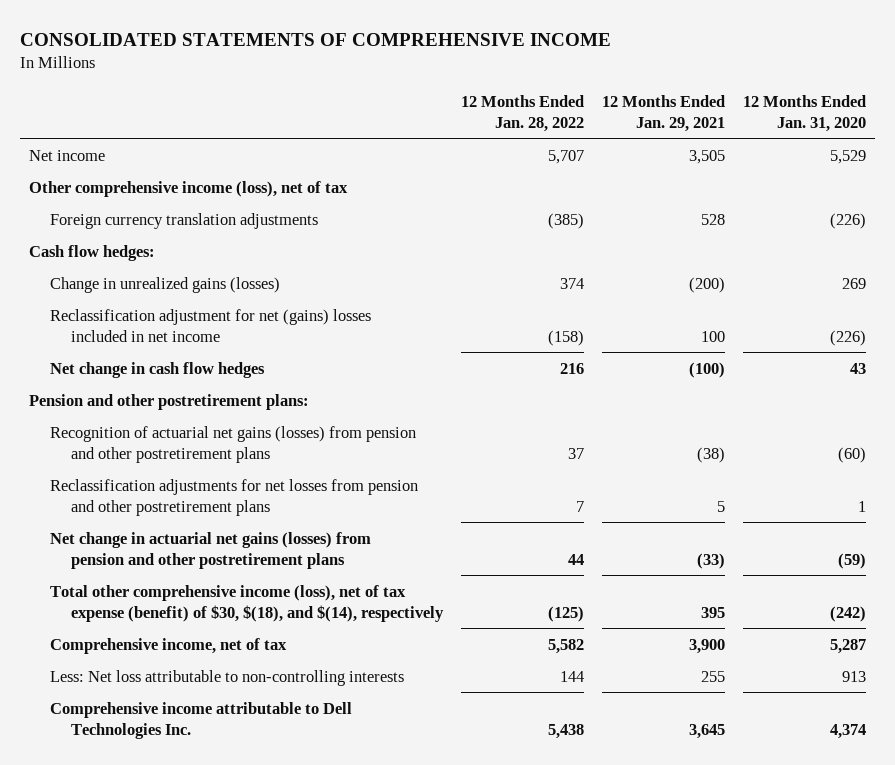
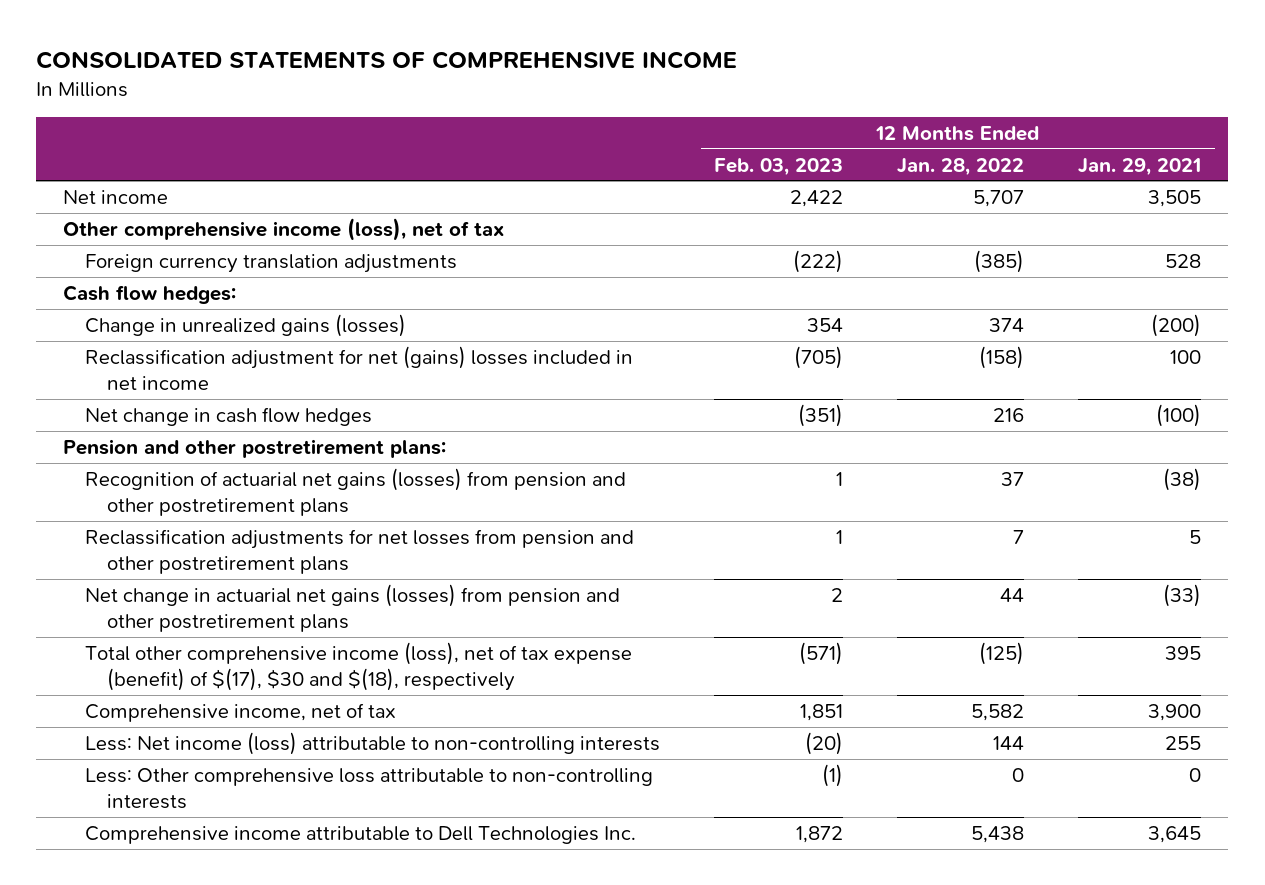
[742,94,866,132] 12 Months Ended Jan. 31, 2020 -> none
none -> [714,157,844,176] Feb. 03, 2023
[49,584,445,622] Total other comprehensive income (loss), net of tax expense (benefit) of $30, $(18), and $(14), respectively -> [85,641,633,692] Total other comprehensive income (loss), net of tax expense (benefit) of $(17), $30 and $(18), respectively
[49,669,404,686] Less: Net loss attributable to non-controlling interests -> [85,731,661,755] Less: Net income (loss) attributable to non-controlling interests
none -> [85,767,654,810] Less: Other comprehensive loss attributable to non-controlling interests

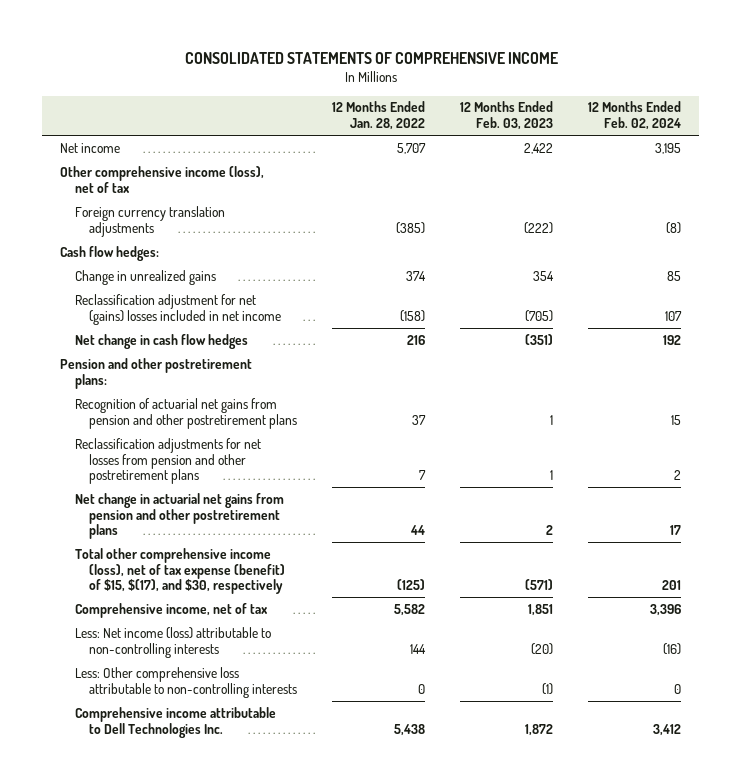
[1078,157,1202,176] Jan. 29, 2021 -> none
none -> [588,101,682,131] 12 Months Ended Feb. 02, 2024
[85,313,407,337] Change in unrealized gains (losses) -> [74,269,216,285] Change in unrealized gains
[85,467,627,517] Recognition of actuarial net gains (losses) from pension and other postretirement plans -> [74,397,298,429] Recognition of actuarial net gains from pension and other postretirement plans
[85,583,621,633] Net change in actuarial net gains (losses) from pension and other postretirement plans -> [74,492,284,540] Net change in actuarial net gains from pension and other postretirement plans
[85,641,633,692] Total other comprehensive income (loss), net of tax expense (benefit) of $(17), $30 and $(18), respectively -> [74,547,286,595] Total other comprehensive income (loss), net of tax expense (benefit) of $15, $(17), and $30, respectively

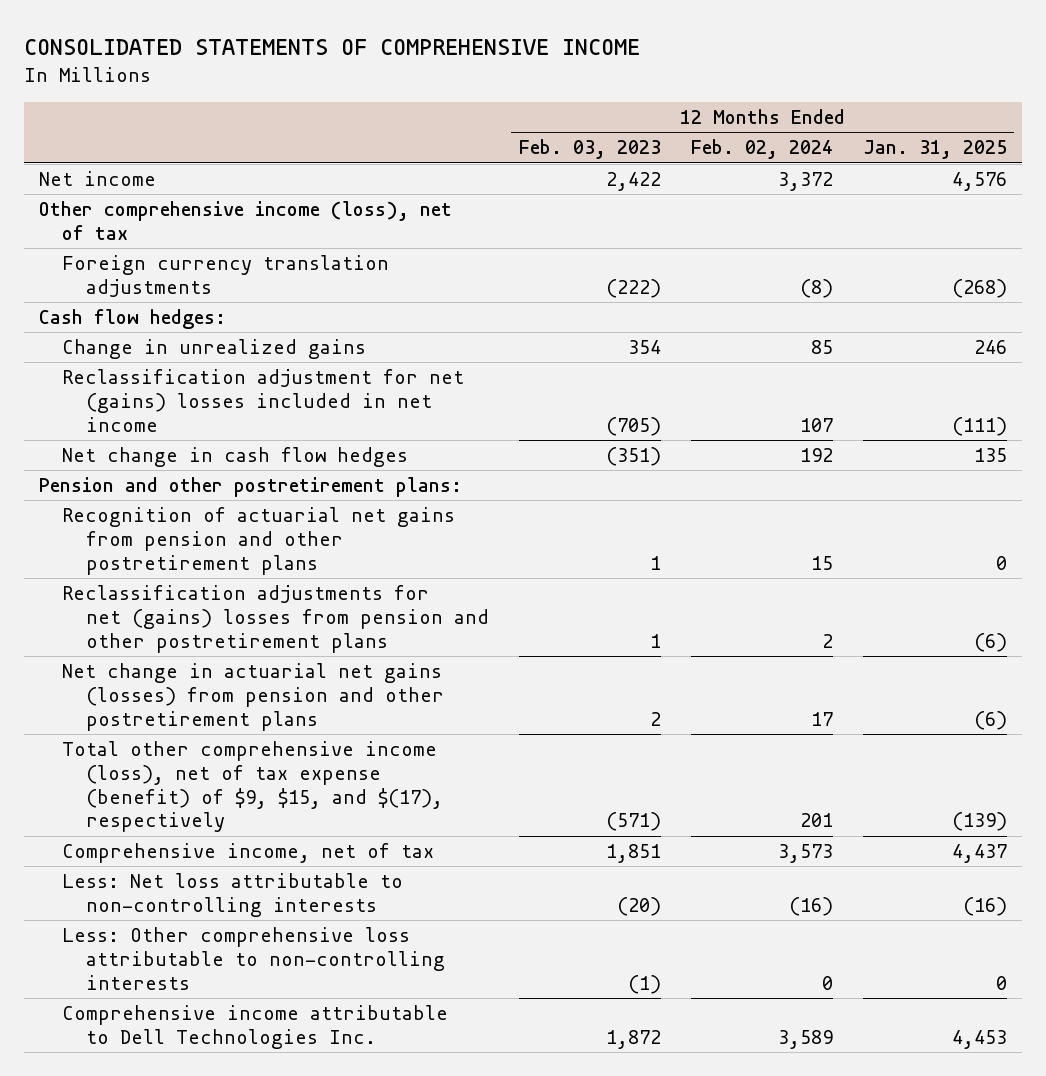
[332,101,426,131] 12 Months Ended Jan. 28, 2022 -> none
none -> [862,140,1007,160] Jan. 31, 2025
[655,142,682,154] 3,195 -> [777,172,833,192] 3,372
[74,437,261,485] Reclassification adjustments for net losses from pension and other postretirement plans -> [62,585,489,653] Reclassification adjustments for net (gains) losses from pension and other postretirement plans
[74,492,284,540] Net change in actuarial net gains from pension and other postretirement plans -> [62,663,444,731] Net change in actuarial net gains (losses) from pension and other postretirement plans
[74,547,286,595] Total other comprehensive income (loss), net of tax expense (benefit) of $15, $(17), and $30, respectively -> [62,741,443,833] Total other comprehensive income (loss), net of tax expense (benefit) of $9, $15, and $(17), respectively
[650,603,682,616] 3,396 -> [777,844,833,864] 3,573
[74,626,271,658] Less: Net income (loss) attributable to non-controlling interests -> [62,873,404,917] Less: Net loss attributable to non-controlling interests
[653,723,682,736] 3,412 -> [777,1029,833,1049] 3,589

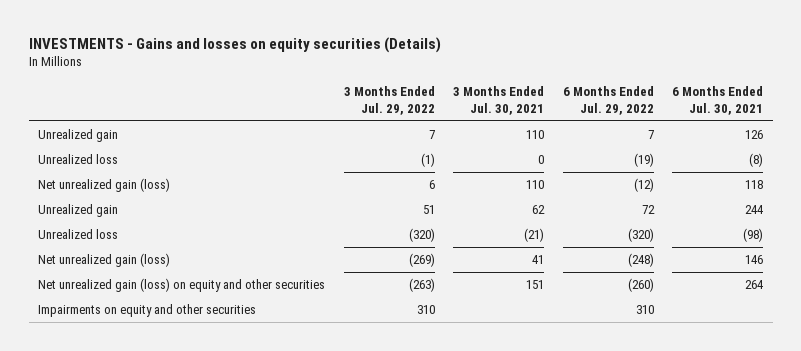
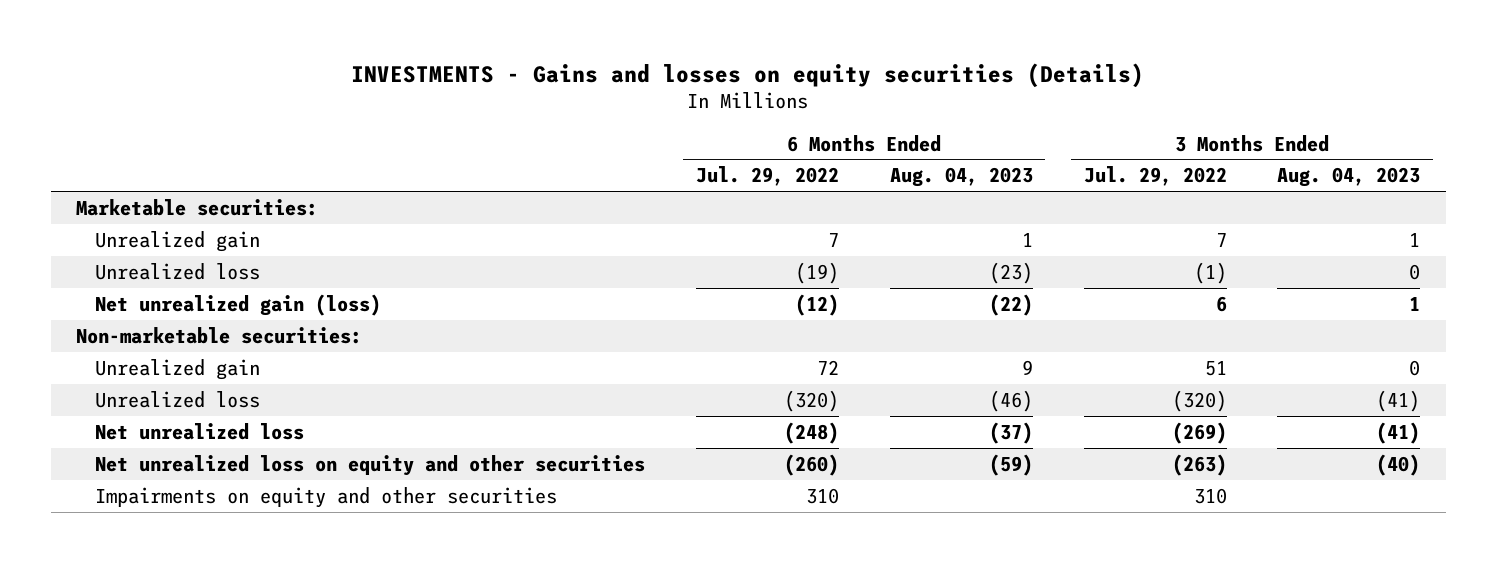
[453,86,545,115] 3 Months Ended Jul. 30, 2021 -> none
[672,86,764,115] 6 Months Ended Jul. 30, 2021 -> none
none -> [889,167,1033,188] Aug. 04, 2023
none -> [1277,167,1421,188] Aug. 04, 2023
none -> [76,198,319,216] Marketable securities:
none -> [76,326,363,344] Non-marketable securities:
[38,253,171,268] Net unrealized gain (loss) -> [95,422,305,440] Net unrealized loss
[38,278,326,293] Net unrealized gain (loss) on equity and other securities -> [95,454,646,476] Net unrealized loss on equity and other securities

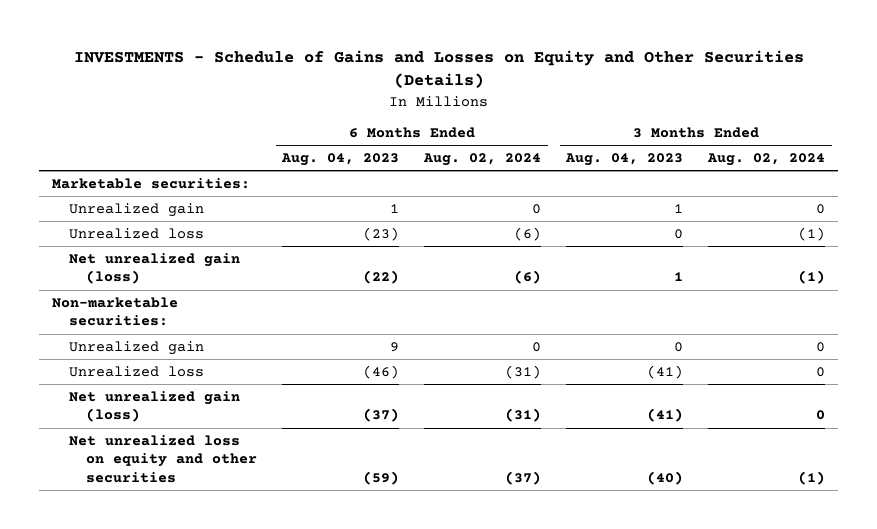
[351,62,1145,88] INVESTMENTS - Gains and losses on equity securities (Details) -> [73,50,804,89] INVESTMENTS - Schedule of Gains and Losses on Equity and Other Securities (Details)
[695,166,839,187] Jul. 29, 2022 -> none
[1083,166,1227,187] Jul. 29, 2022 -> none
none -> [423,153,542,167] Aug. 02, 2024
none -> [707,153,826,167] Aug. 02, 2024
[95,422,305,440] Net unrealized loss -> [69,390,241,423] Net unrealized gain (loss)
[95,486,558,508] Impairments on equity and other securities -> none

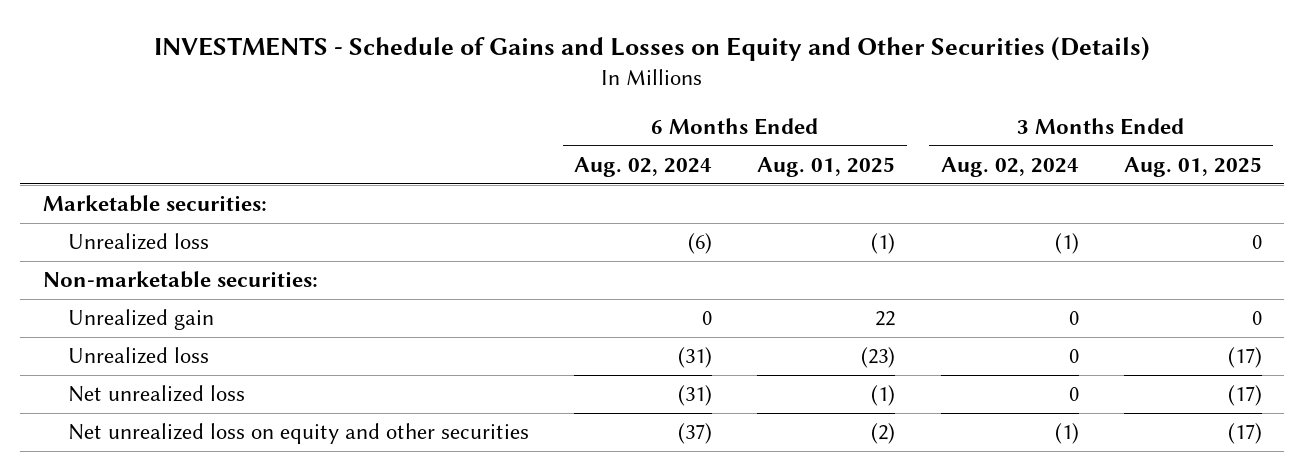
[281,153,400,167] Aug. 04, 2023 -> none
[565,153,684,167] Aug. 04, 2023 -> none
none -> [757,157,896,178] Aug. 01, 2025
none -> [1123,157,1262,178] Aug. 01, 2025
[69,202,205,217] Unrealized gain -> none
[69,252,241,285] Net unrealized gain (loss) -> none
[69,390,241,423] Net unrealized gain (loss) -> [68,385,246,403] Net unrealized loss

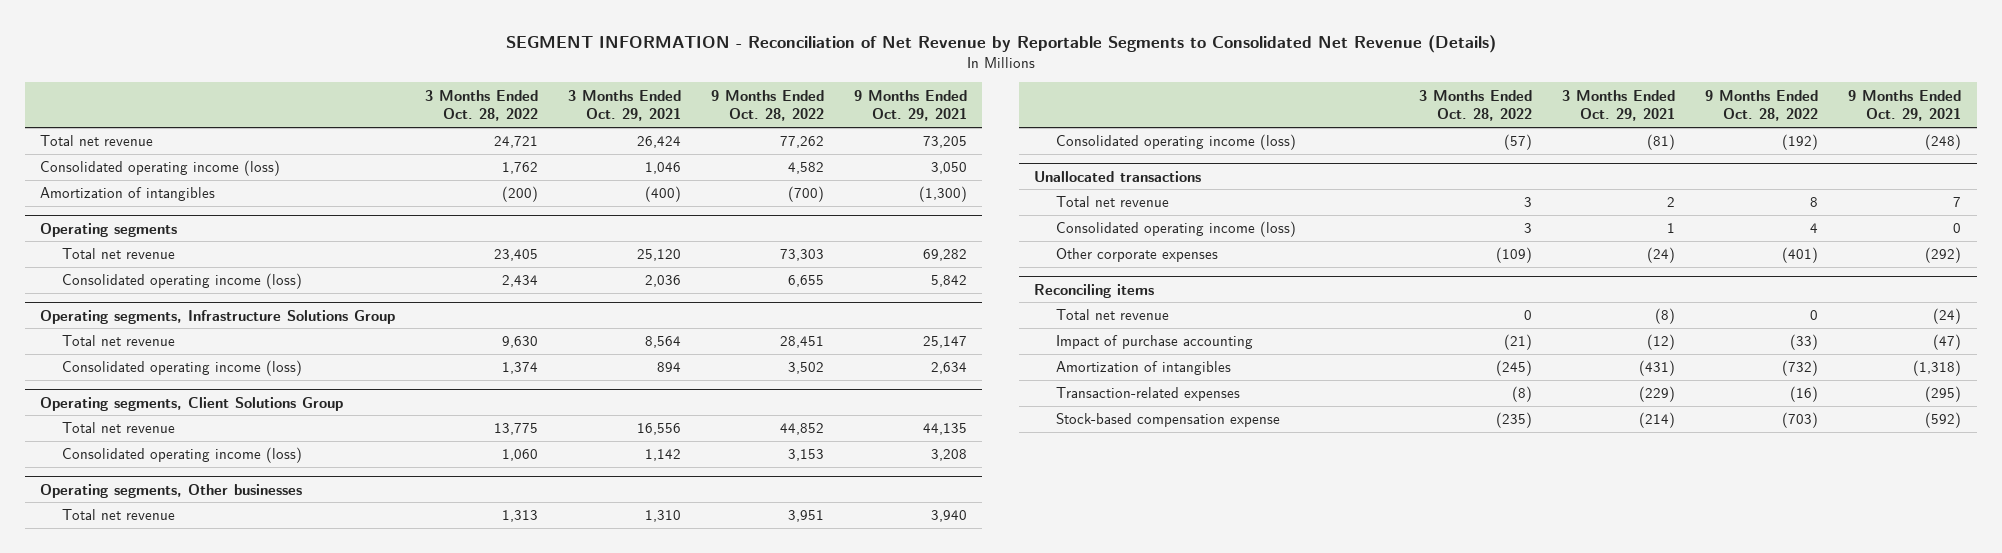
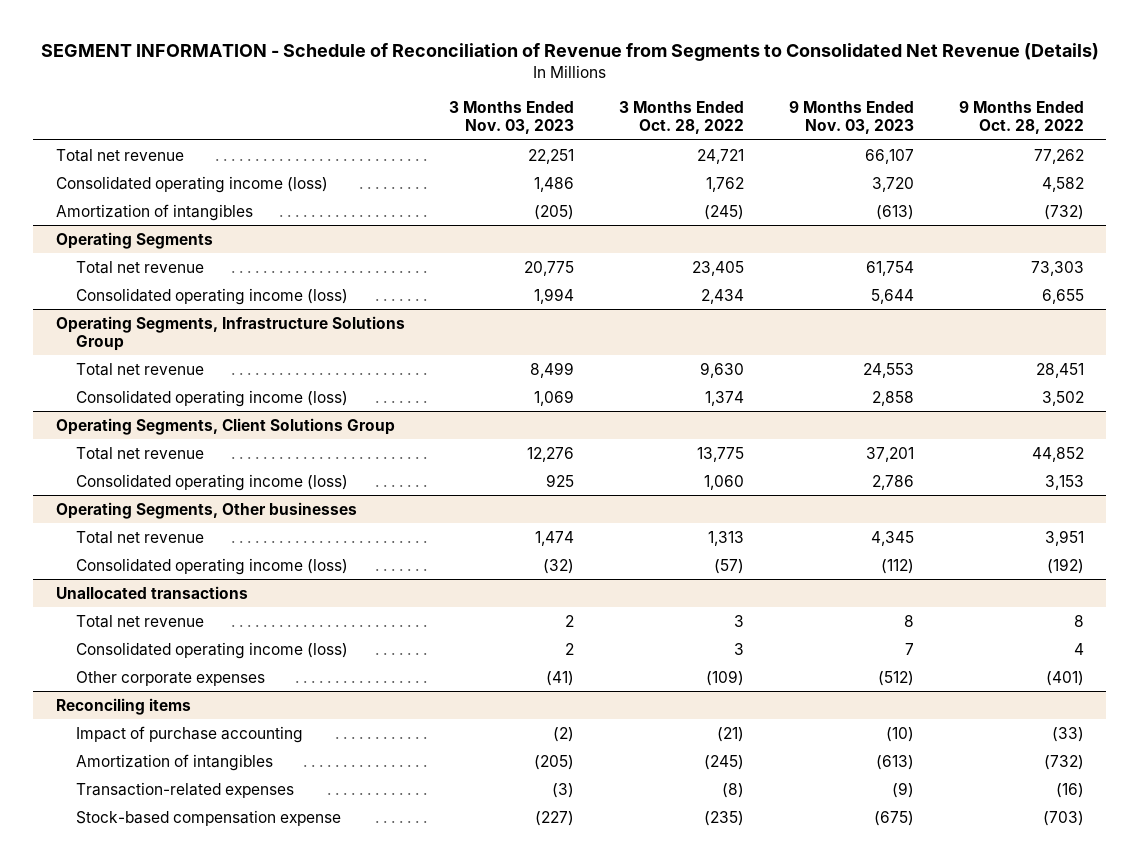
[505,34,1496,53] SEGMENT INFORMATION - Reconciliation of Net Revenue by Reportable Segments to Consolidated Net Revenue (Details) -> [40,43,1099,62] SEGMENT INFORMATION - Schedule of Reconciliation of Revenue from Segments to Consolidated Net Revenue (Details)
[568,89,682,122] 3 Months Ended Oct. 29, 2021 -> none
[854,89,968,122] 9 Months Ended Oct. 29, 2021 -> none
none -> [449,101,575,135] 3 Months Ended Nov. 03, 2023
none -> [788,101,914,135] 9 Months Ended Nov. 03, 2023
[502,186,539,203] (200) -> [704,204,745,220] (245)
[788,186,825,203] (700) -> [1043,204,1084,220] (732)
[40,222,178,237] Operating segments -> [55,231,213,249] Operating Segments
[40,309,396,324] Operating segments, Infrastructure Solutions Group -> [55,315,405,351] Operating Segments, Infrastructure Solutions Group
[40,396,344,411] Operating segments, Client Solutions Group -> [55,417,395,435] Operating Segments, Client Solutions Group
[40,483,303,498] Operating segments, Other businesses -> [55,501,357,519] Operating Segments, Other businesses
[1056,309,1170,321] Total net revenue -> none

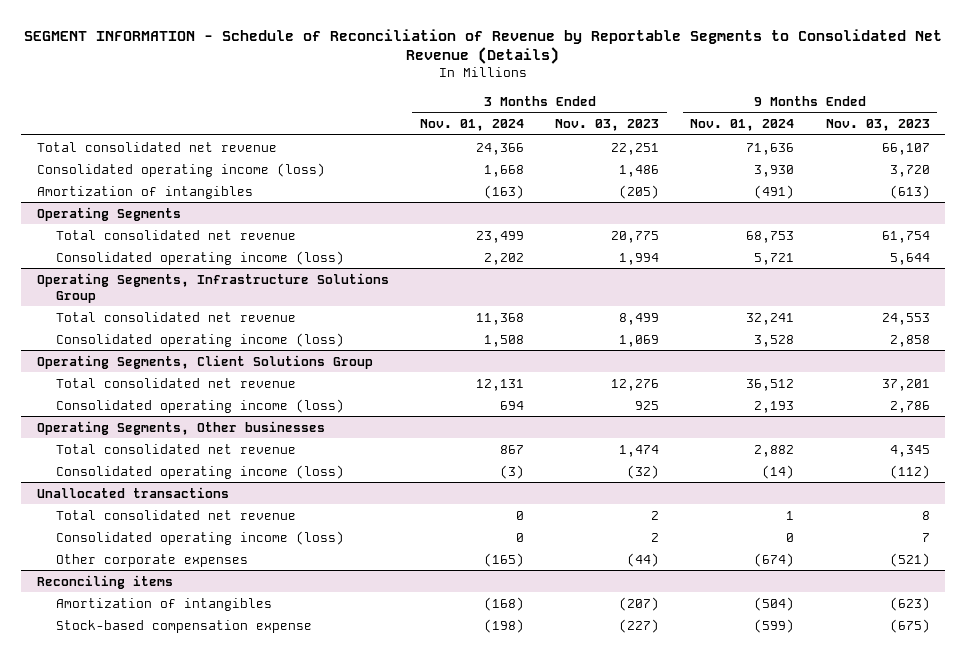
[40,43,1099,62] SEGMENT INFORMATION - Schedule of Reconciliation of Revenue from Segments to Consolidated Net Revenue (Details) -> [24,28,943,65] SEGMENT INFORMATION - Schedule of Reconciliation of Revenue by Reportable Segments to Consolidated Net Revenue (Details)
[619,101,745,135] 3 Months Ended Oct. 28, 2022 -> none
[958,101,1084,135] 9 Months Ended Oct. 28, 2022 -> none
none -> [419,119,524,132] Nov. 01, 2024
none -> [690,119,795,132] Nov. 01, 2024
[55,148,184,162] Total net revenue -> [36,141,277,152] Total consolidated net revenue
[76,260,205,274] Total net revenue -> [56,229,297,240] Total consolidated net revenue
[76,362,205,376] Total net revenue -> [56,311,297,322] Total consolidated net revenue
[76,446,205,460] Total net revenue -> [56,377,297,388] Total consolidated net revenue
[76,530,205,544] Total net revenue -> [56,443,297,454] Total consolidated net revenue
[76,614,205,628] Total net revenue -> [56,509,297,520] Total consolidated net revenue
[546,670,575,686] (41) -> [627,552,660,567] (44)
[877,670,914,686] (512) -> [889,552,930,567] (521)
[76,725,304,743] Impact of purchase accounting -> none
[76,781,295,798] Transaction-related expenses -> none
[534,754,575,770] (205) -> [619,596,660,611] (207)
[875,754,914,770] (613) -> [889,596,930,611] (623)

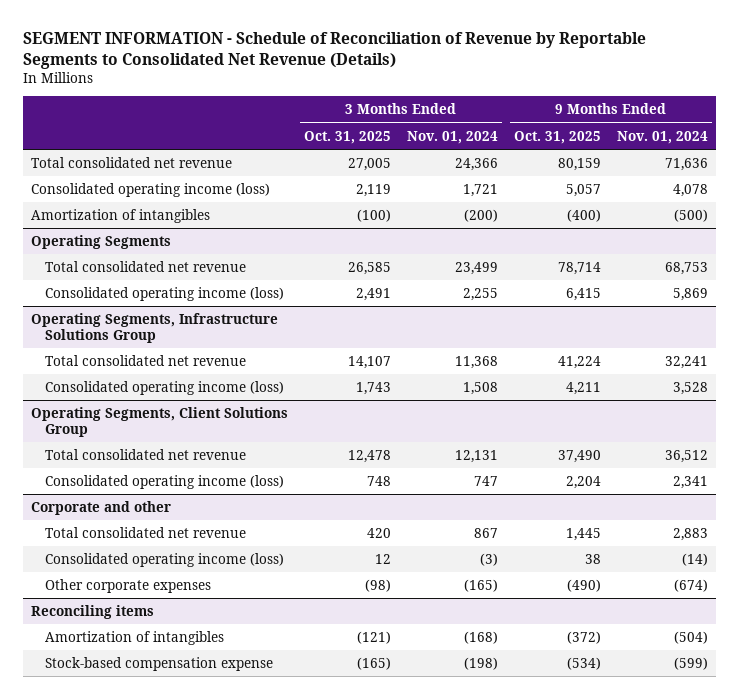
[555,119,660,132] Nov. 03, 2023 -> none
[825,119,930,132] Nov. 03, 2023 -> none
none -> [304,130,392,144] Oct. 31, 2025
none -> [513,130,601,144] Oct. 31, 2025
[483,164,524,177] 1,668 -> [463,184,499,198] 1,721
[754,164,795,177] 3,930 -> [672,184,708,198] 4,078
[483,184,524,199] (163) -> [464,209,499,223] (200)
[754,184,795,199] (491) -> [673,209,708,223] (500)
[483,252,524,265] 2,202 -> [463,288,499,302] 2,255
[754,252,795,265] 5,721 -> [672,288,708,302] 5,869
[36,420,325,435] Operating Segments, Other businesses -> none
[499,400,524,410] 694 -> [474,476,499,487] 747
[754,400,795,413] 2,193 -> [672,476,708,490] 2,341
none -> [31,501,172,516] Corporate and other
[754,444,795,457] 2,882 -> [672,528,708,542] 2,883
[36,486,229,498] Unallocated transactions -> none
[56,509,297,520] Total consolidated net revenue -> none
[56,530,345,545] Consolidated operating income (loss) -> none

